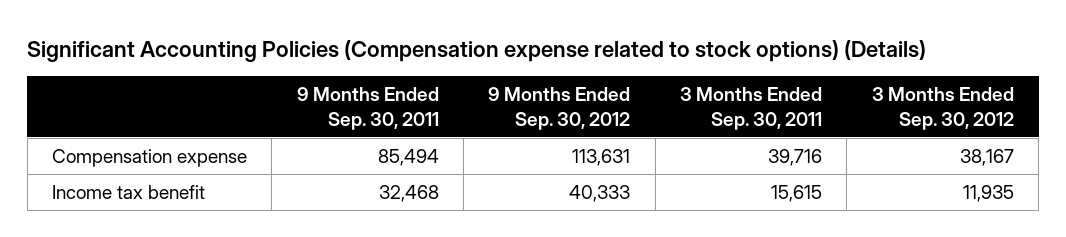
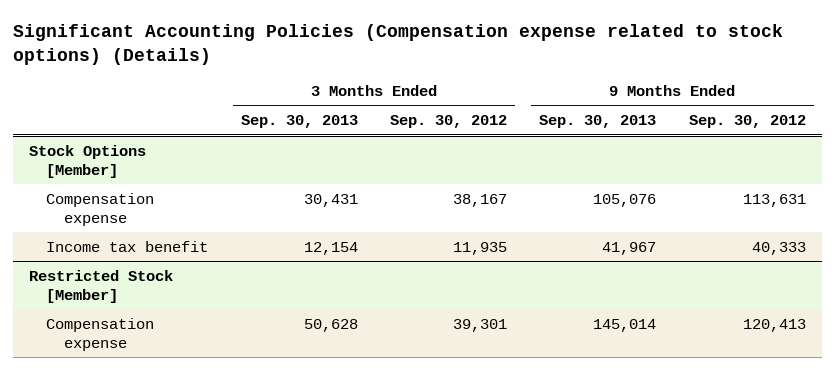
[296,87,439,130] 9 Months Ended Sep. 30, 2011 -> none
[680,87,823,130] 3 Months Ended Sep. 30, 2011 -> none
none -> [240,115,358,129] Sep. 30, 2013
none -> [539,115,657,129] Sep. 30, 2013
none -> [29,144,147,178] Stock Options [Member]
none -> [29,269,174,303] Restricted Stock [Member]
none -> [46,317,155,351] Compensation expense

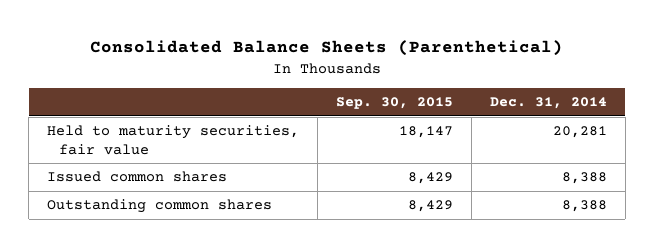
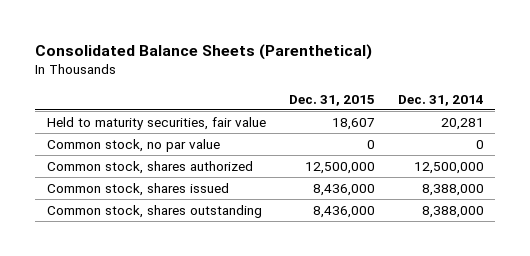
[335,97,453,110] Sep. 30, 2015 -> none
none -> [288,94,375,106] Dec. 31, 2015
none -> [46,138,220,152] Common stock, no par value
none -> [46,160,253,174] Common stock, shares authorized
[47,171,228,183] Issued common shares -> [46,182,229,196] Common stock, shares issued
[561,172,607,185] 8,388 -> [421,183,484,196] 8,388,000
[47,199,273,214] Outstanding common shares -> [46,204,262,218] Common stock, shares outstanding
[561,200,607,213] 8,388 -> [421,205,484,218] 8,388,000

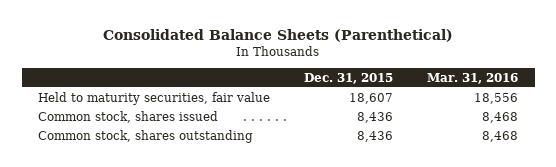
[397,94,484,106] Dec. 31, 2014 -> none
none -> [426,73,518,85] Mar. 31, 2016
[46,138,220,152] Common stock, no par value -> none
[46,160,253,174] Common stock, shares authorized -> none
[312,183,375,196] 8,436,000 -> [357,111,394,123] 8,436
[312,205,375,218] 8,436,000 -> [357,130,394,142] 8,436

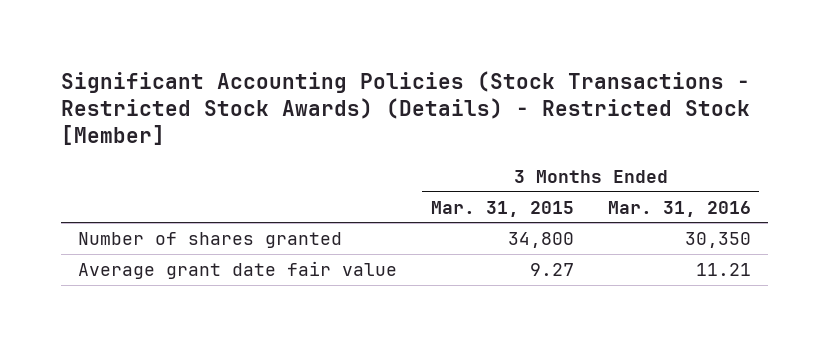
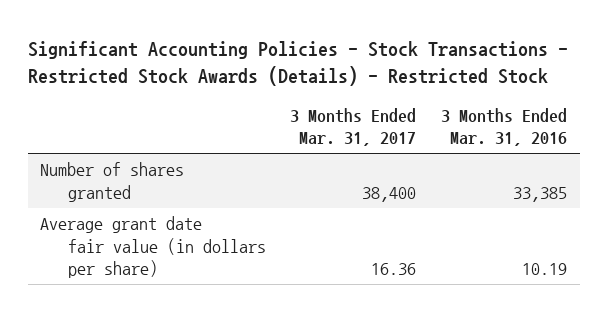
[61,70,751,146] Significant Accounting Policies (Stock Transactions - Restricted Stock Awards) (Details) - Restricted Stock [Member] -> [27,40,568,86] Significant Accounting Policies - Stock Transactions - Restricted Stock Awards (Details) - Restricted Stock
[430,200,574,217] Mar. 31, 2015 -> none
none -> [290,107,417,146] 3 Months Ended Mar. 31, 2017
[684,231,751,248] 30,350 -> [513,186,568,202] 33,385
[78,260,398,279] Average grant date fair value -> [40,216,266,279] Average grant date fair value (in dollars per share)
[695,262,751,276] 11.21 -> [522,263,568,276] 10.19

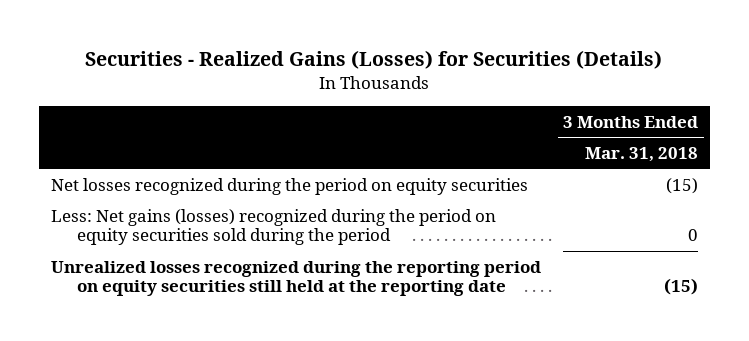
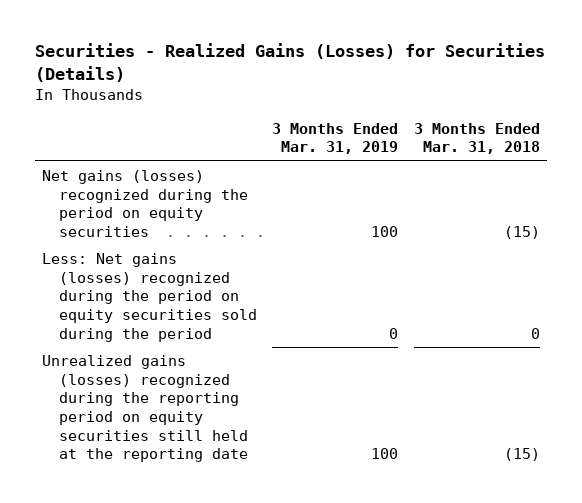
none -> [272,122,399,155] 3 Months Ended Mar. 31, 2019
[50,177,528,195] Net losses recognized during the period on equity securities -> [42,170,248,237] Net gains (losses) recognized during the period on equity securities
[50,260,541,297] Unrealized losses recognized during the reporting period on equity securities still held at the reporting date -> [42,355,248,463] Unrealized gains (losses) recognized during the reporting period on equity securities still held at the reporting date

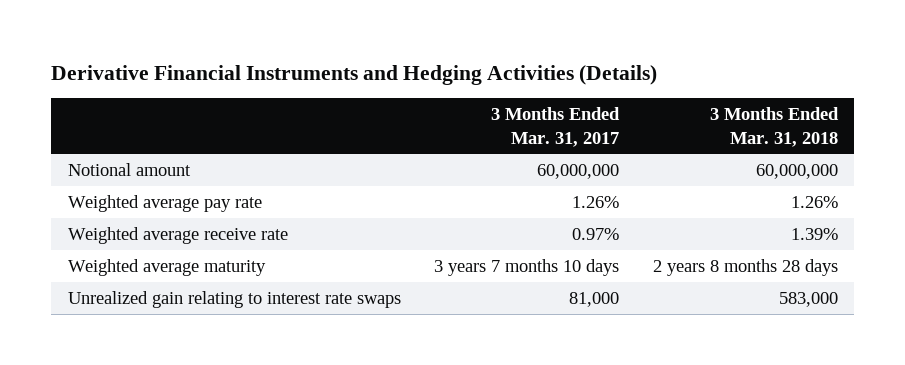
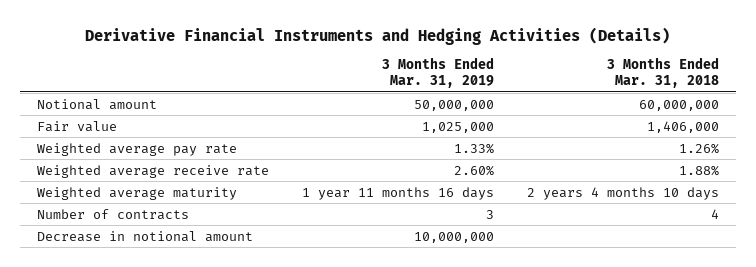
[491,107,621,147] 3 Months Ended Mar. 31, 2017 -> none
none -> [381,57,494,89] 3 Months Ended Mar. 31, 2019
none -> [36,120,117,132] Fair value
[67,290,401,308] Unrealized gain relating to interest rate swaps -> none
[790,227,838,240] 1.39% -> [679,164,720,176] 1.88%
[652,258,838,276] 2 years 8 months 28 days -> [527,186,720,200] 2 years 4 months 10 days
none -> [36,208,189,220] Number of contracts
none -> [36,230,253,242] Decrease in notional amount

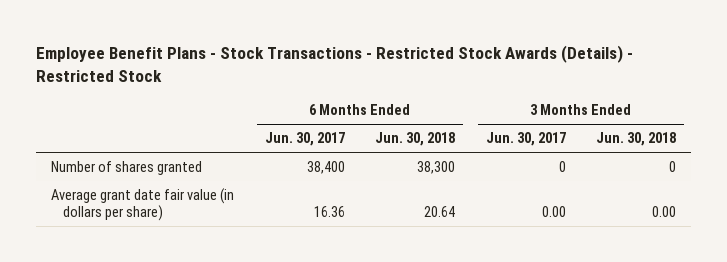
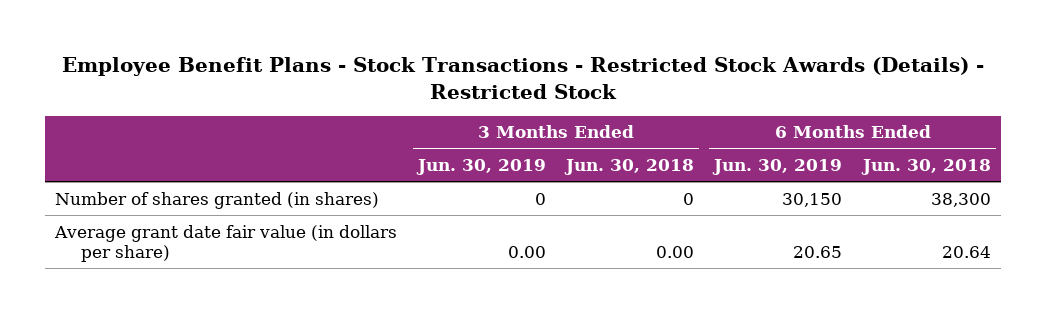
[264,132,345,147] Jun. 30, 2017 -> none
[485,132,566,147] Jun. 30, 2017 -> none
none -> [415,159,546,176] Jun. 30, 2019
none -> [712,159,843,176] Jun. 30, 2019
[51,161,203,176] Number of shares granted -> [55,191,380,209] Number of shares granted (in shares)

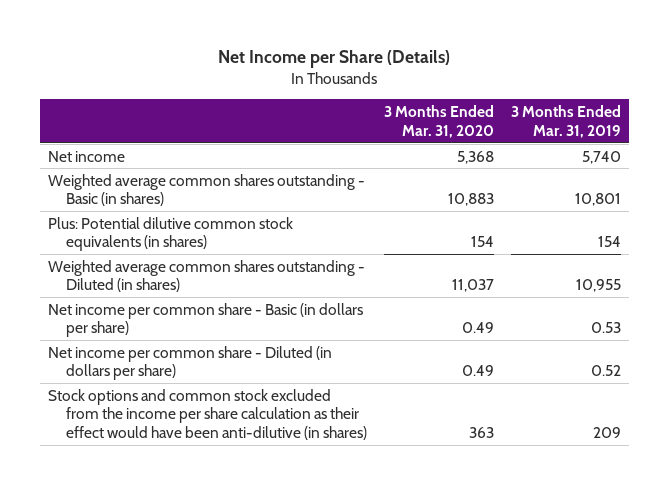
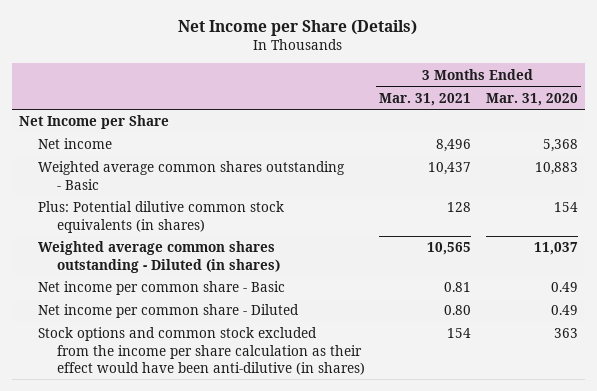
[510,105,621,138] 3 Months Ended Mar. 31, 2019 -> none
none -> [379,92,472,106] Mar. 31, 2021
none -> [18,115,169,130] Net Income per Share
[48,173,366,207] Weighted average common shares outstanding - Basic (in shares) -> [37,161,345,190] Weighted average common shares outstanding - Basic
[48,302,364,338] Net income per common share - Basic (in dollars per share) -> [37,281,285,296] Net income per common share - Basic
[48,345,333,381] Net income per common share - Diluted (in dollars per share) -> [37,304,299,319] Net income per common share - Diluted

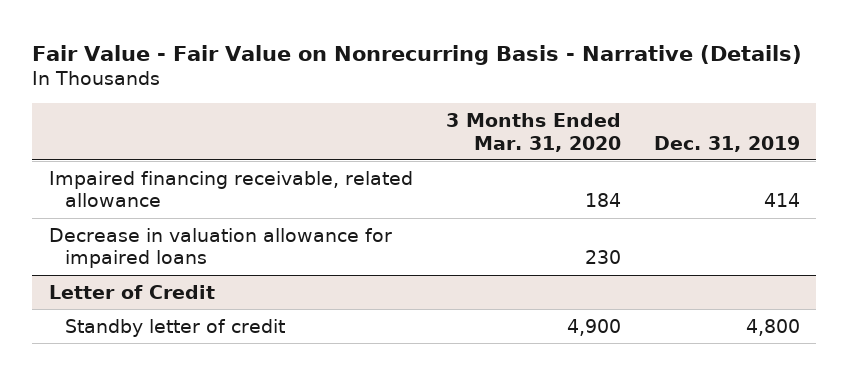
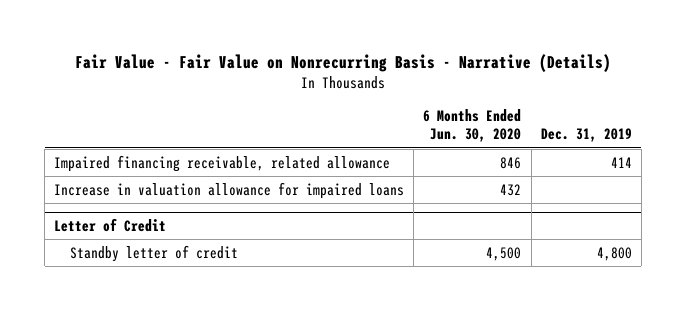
[445,113,621,152] 3 Months Ended Mar. 31, 2020 -> none
none -> [423,109,522,143] 6 Months Ended Jun. 30, 2020
[48,227,392,269] Decrease in valuation allowance for impaired loans -> [54,181,405,199] Increase in valuation allowance for impaired loans

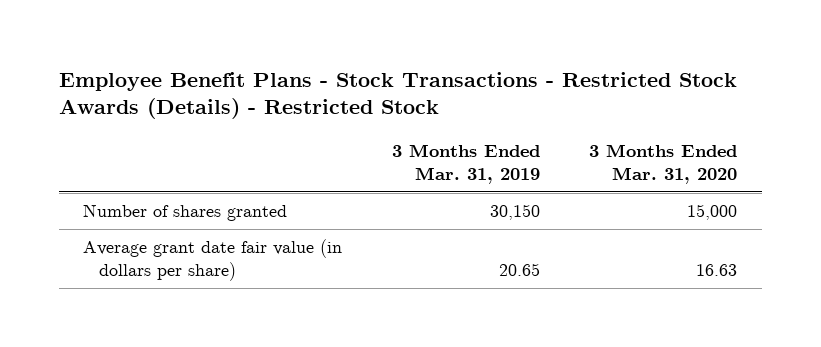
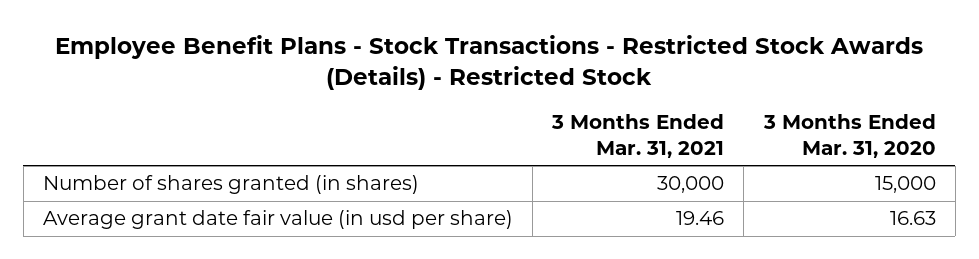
[391,143,540,184] 3 Months Ended Mar. 31, 2019 -> none
none -> [551,114,725,158] 3 Months Ended Mar. 31, 2021
[83,204,288,222] Number of shares granted -> [43,175,420,195] Number of shares granted (in shares)
[83,239,343,282] Average grant date fair value (in dollars per share) -> [43,210,514,230] Average grant date fair value (in usd per share)

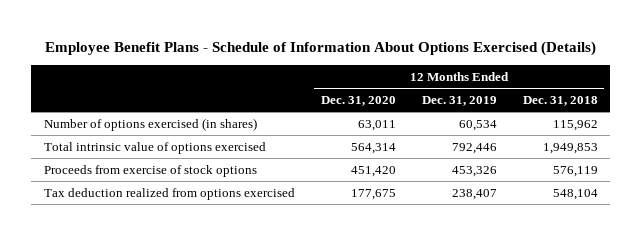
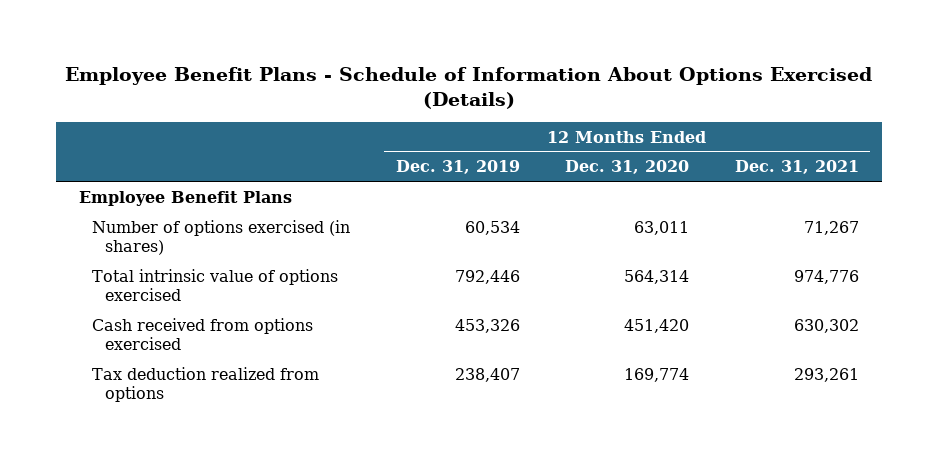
[522,96,598,107] Dec. 31, 2018 -> none
none -> [734,160,859,175] Dec. 31, 2021
none -> [78,190,292,206] Employee Benefit Plans
[44,164,258,177] Proceeds from exercise of stock options -> [91,317,313,350] Cash received from options exercised
[44,187,296,200] Tax deduction realized from options exercised -> [91,366,319,402] Tax deduction realized from options
[350,188,396,200] 177,675 -> [624,367,690,382] 169,774

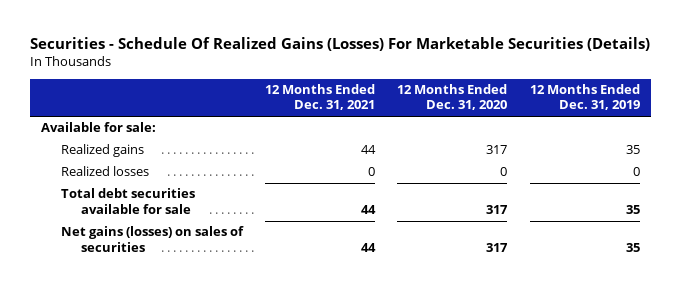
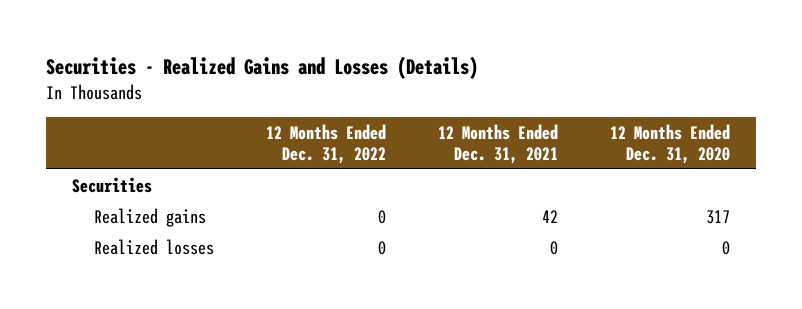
[29,37,650,52] Securities - Schedule Of Realized Gains (Losses) For Marketable Securities (Details) -> [45,56,478,80] Securities - Realized Gains and Losses (Details)
[529,84,640,111] 12 Months Ended Dec. 31, 2019 -> none
none -> [265,123,386,164] 12 Months Ended Dec. 31, 2022
[40,122,156,133] Available for sale: -> none
none -> [71,176,152,193] Securities
[361,145,377,155] 44 -> [541,209,558,223] 42
[60,188,195,214] Total debt securities available for sale -> none
[60,226,244,252] Net gains (losses) on sales of securities -> none

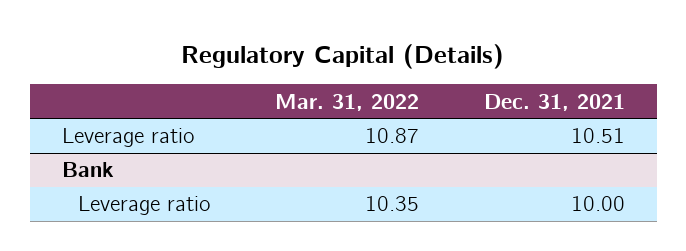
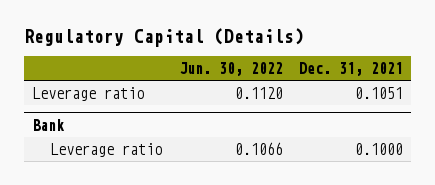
[275,93,420,111] Mar. 31, 2022 -> none
none -> [178,61,283,76] Jun. 30, 2022
[570,128,625,144] 10.51 -> [355,86,404,99] 0.1051
[570,196,625,212] 10.00 -> [355,142,404,155] 0.1000

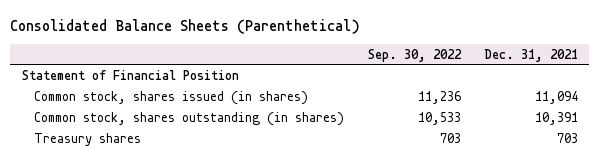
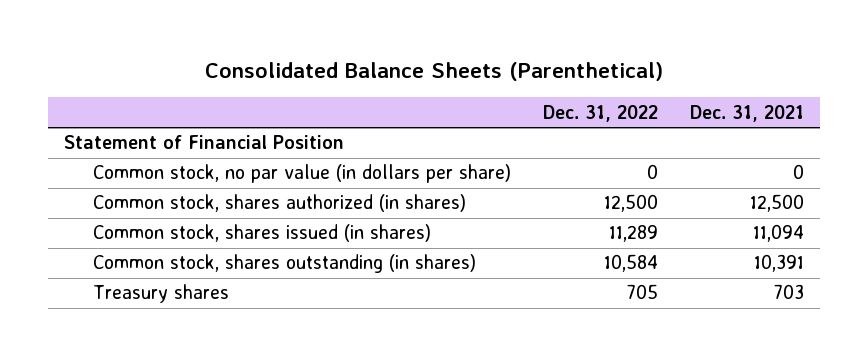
[367,48,462,62] Sep. 30, 2022 -> none
none -> [542,104,658,122] Dec. 31, 2022
none -> [92,164,511,184] Common stock, no par value (in dollars per share)
none -> [92,194,466,213] Common stock, shares authorized (in shares)

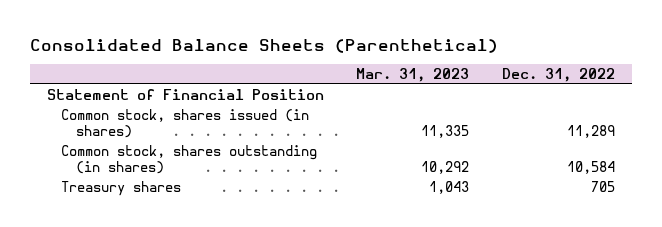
[689,104,804,122] Dec. 31, 2021 -> none
none -> [356,68,470,83] Mar. 31, 2023
[92,164,511,184] Common stock, no par value (in dollars per share) -> none
[92,194,466,213] Common stock, shares authorized (in shares) -> none

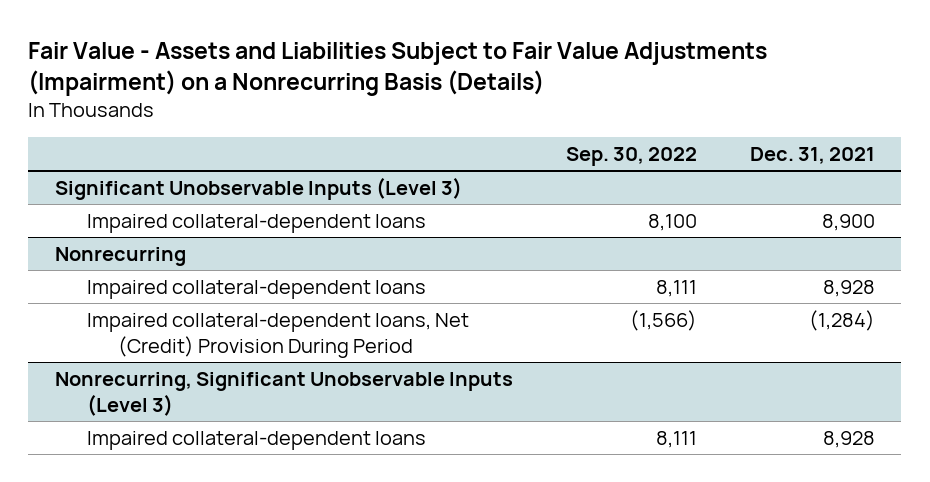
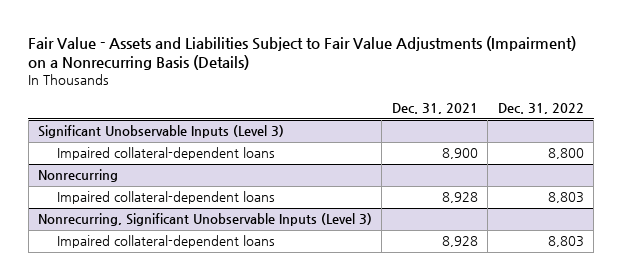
[565,147,697,167] Sep. 30, 2022 -> none
none -> [497,103,584,115] Dec. 31, 2022
[86,312,469,358] Impaired collateral-dependent loans, Net (Credit) Provision During Period -> none

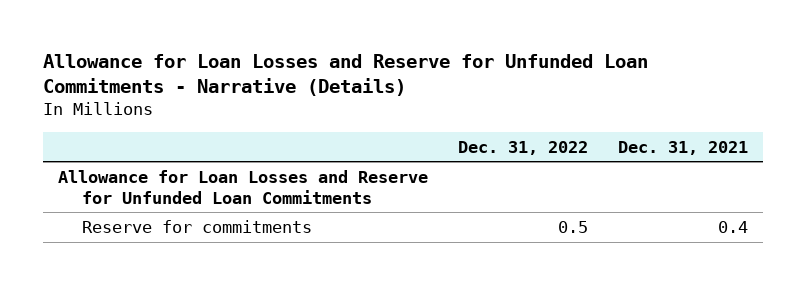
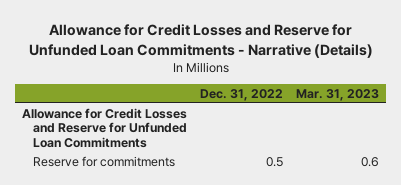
[42,54,648,97] Allowance for Loan Losses and Reserve for Unfunded Loan Commitments - Narrative (Details) -> [28,23,373,58] Allowance for Credit Losses and Reserve for Unfunded Loan Commitments - Narrative (Details)
[618,140,749,155] Dec. 31, 2021 -> none
none -> [296,89,380,102] Mar. 31, 2023
[57,169,428,204] Allowance for Loan Losses and Reserve for Unfunded Loan Commitments -> [21,107,188,149] Allowance for Credit Losses and Reserve for Unfunded Loan Commitments

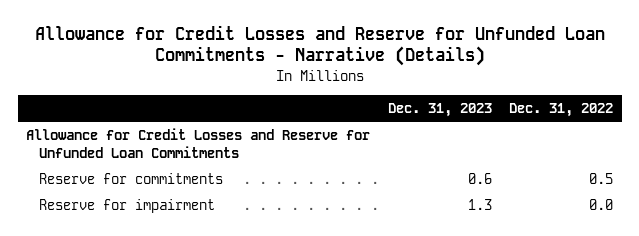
[296,89,380,102] Mar. 31, 2023 -> none
none -> [387,102,492,117] Dec. 31, 2023
none -> [39,199,216,214] Reserve for impairment

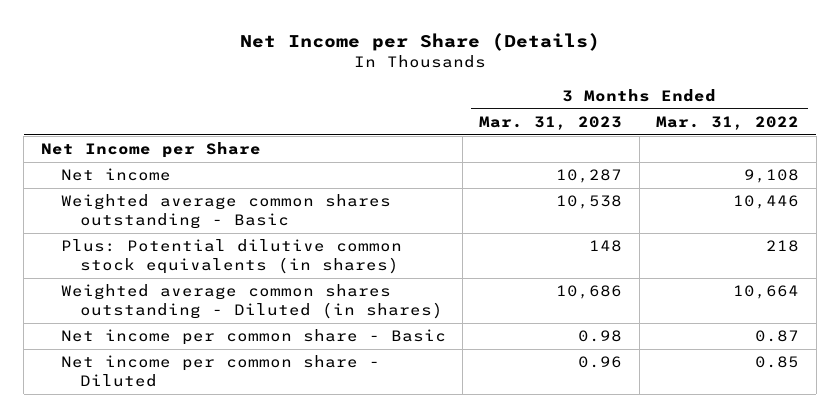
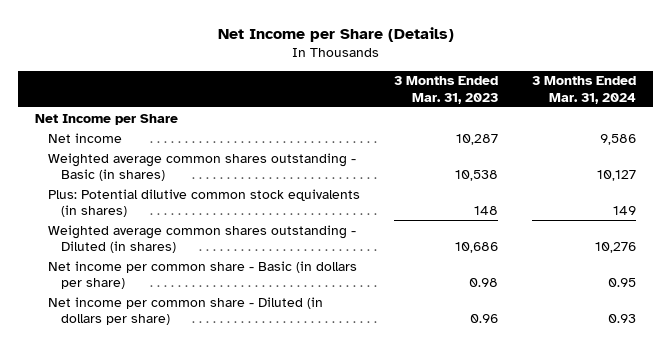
[656,116,800,131] Mar. 31, 2022 -> none
none -> [532,76,637,104] 3 Months Ended Mar. 31, 2024
[60,194,391,230] Weighted average common shares outstanding - Basic -> [48,152,357,181] Weighted average common shares outstanding - Basic (in shares)
[60,329,446,346] Net income per common share - Basic -> [48,260,358,289] Net income per common share - Basic (in dollars per share)
[60,355,380,388] Net income per common share - Diluted -> [48,296,324,325] Net income per common share - Diluted (in dollars per share)

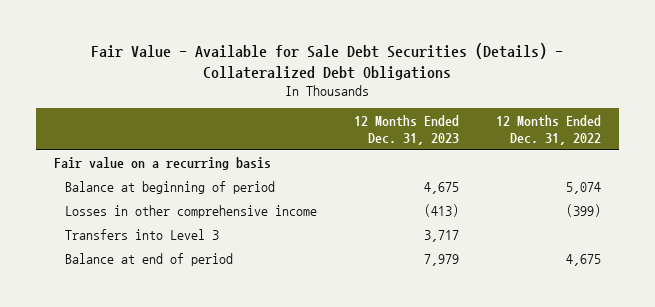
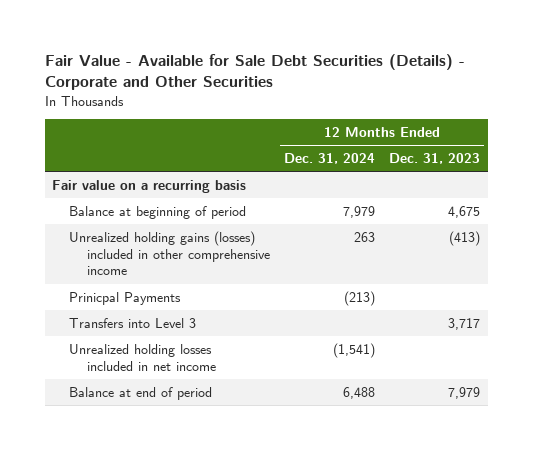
[91,43,564,81] Fair Value - Available for Sale Debt Securities (Details) - Collateralized Debt Obligations -> [45,54,466,91] Fair Value - Available for Sale Debt Securities (Details) - Corporate and Other Securities
[495,114,601,145] 12 Months Ended Dec. 31, 2022 -> none
none -> [283,152,375,164] Dec. 31, 2024
[65,205,318,219] Losses in other comprehensive income -> [69,230,270,276] Unrealized holding gains (losses) included in other comprehensive income
none -> [69,291,182,305] Prinicpal Payments
none -> [69,343,216,371] Unrealized holding losses included in net income

